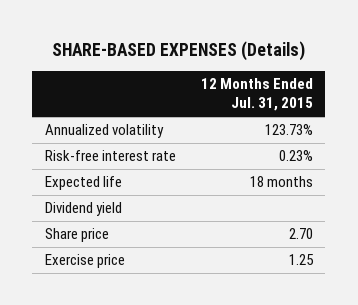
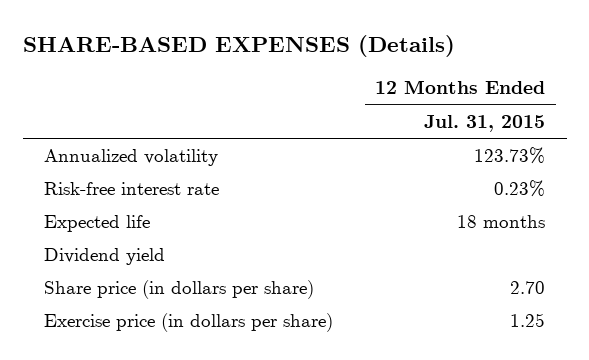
[44,228,109,243] Share price -> [43,280,314,300] Share price (in dollars per share)
[44,254,125,269] Exercise price -> [43,313,333,333] Exercise price (in dollars per share)

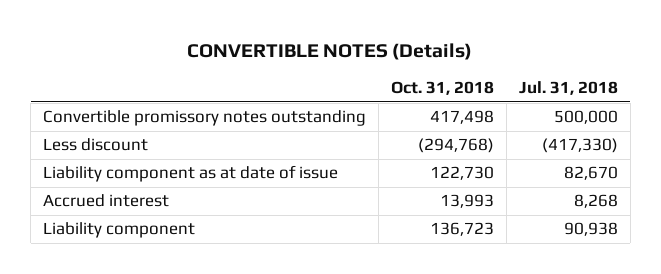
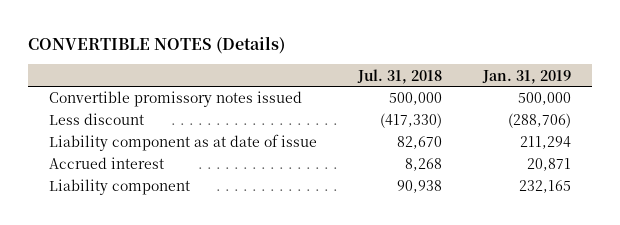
[390,81,494,96] Oct. 31, 2018 -> none
none -> [482,69,572,84] Jan. 31, 2019
[43,110,367,127] Convertible promissory notes outstanding -> [48,91,302,108] Convertible promissory notes issued

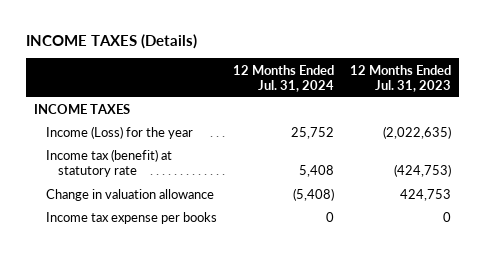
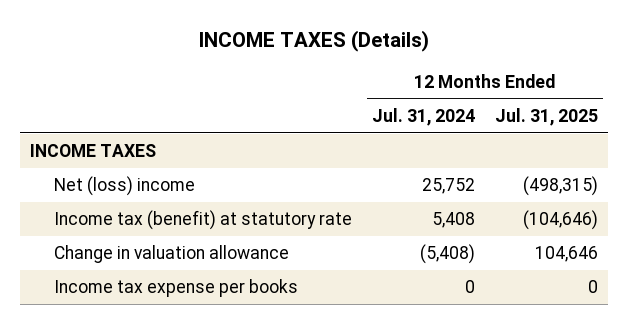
[350,64,452,92] 12 Months Ended Jul. 31, 2023 -> none
none -> [495,107,599,126] Jul. 31, 2025
[46,126,194,140] Income (Loss) for the year -> [54,176,196,197] Net (loss) income

